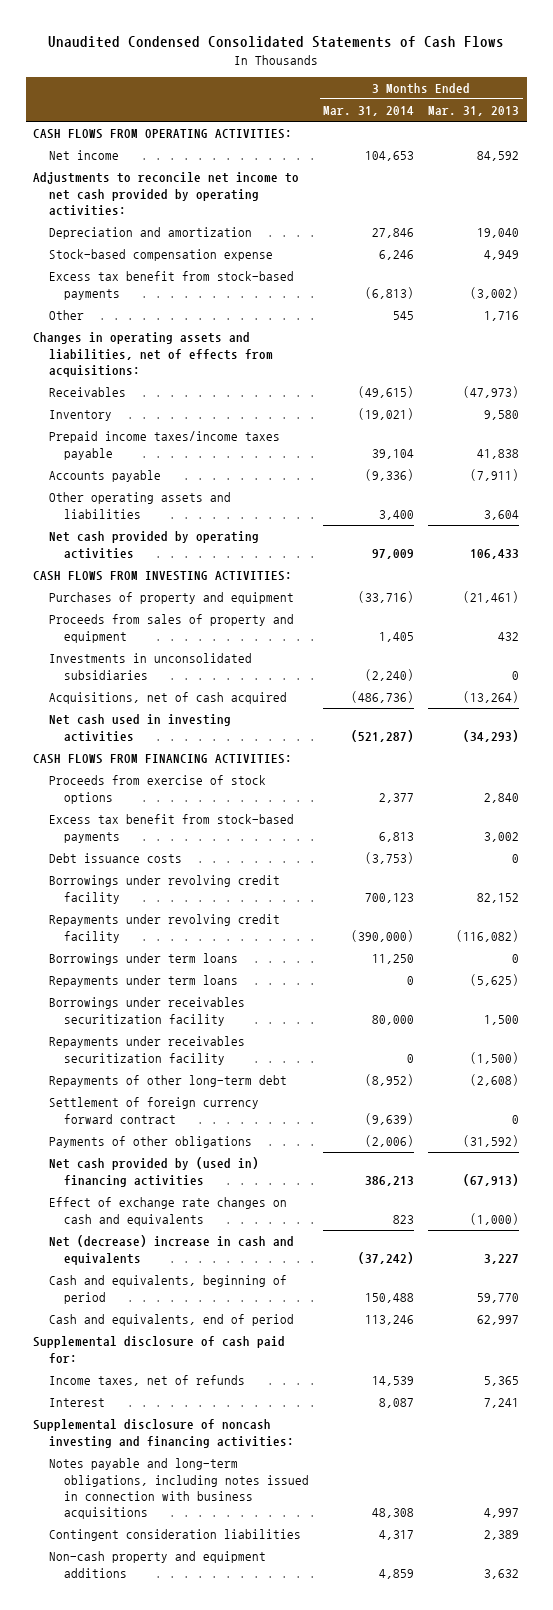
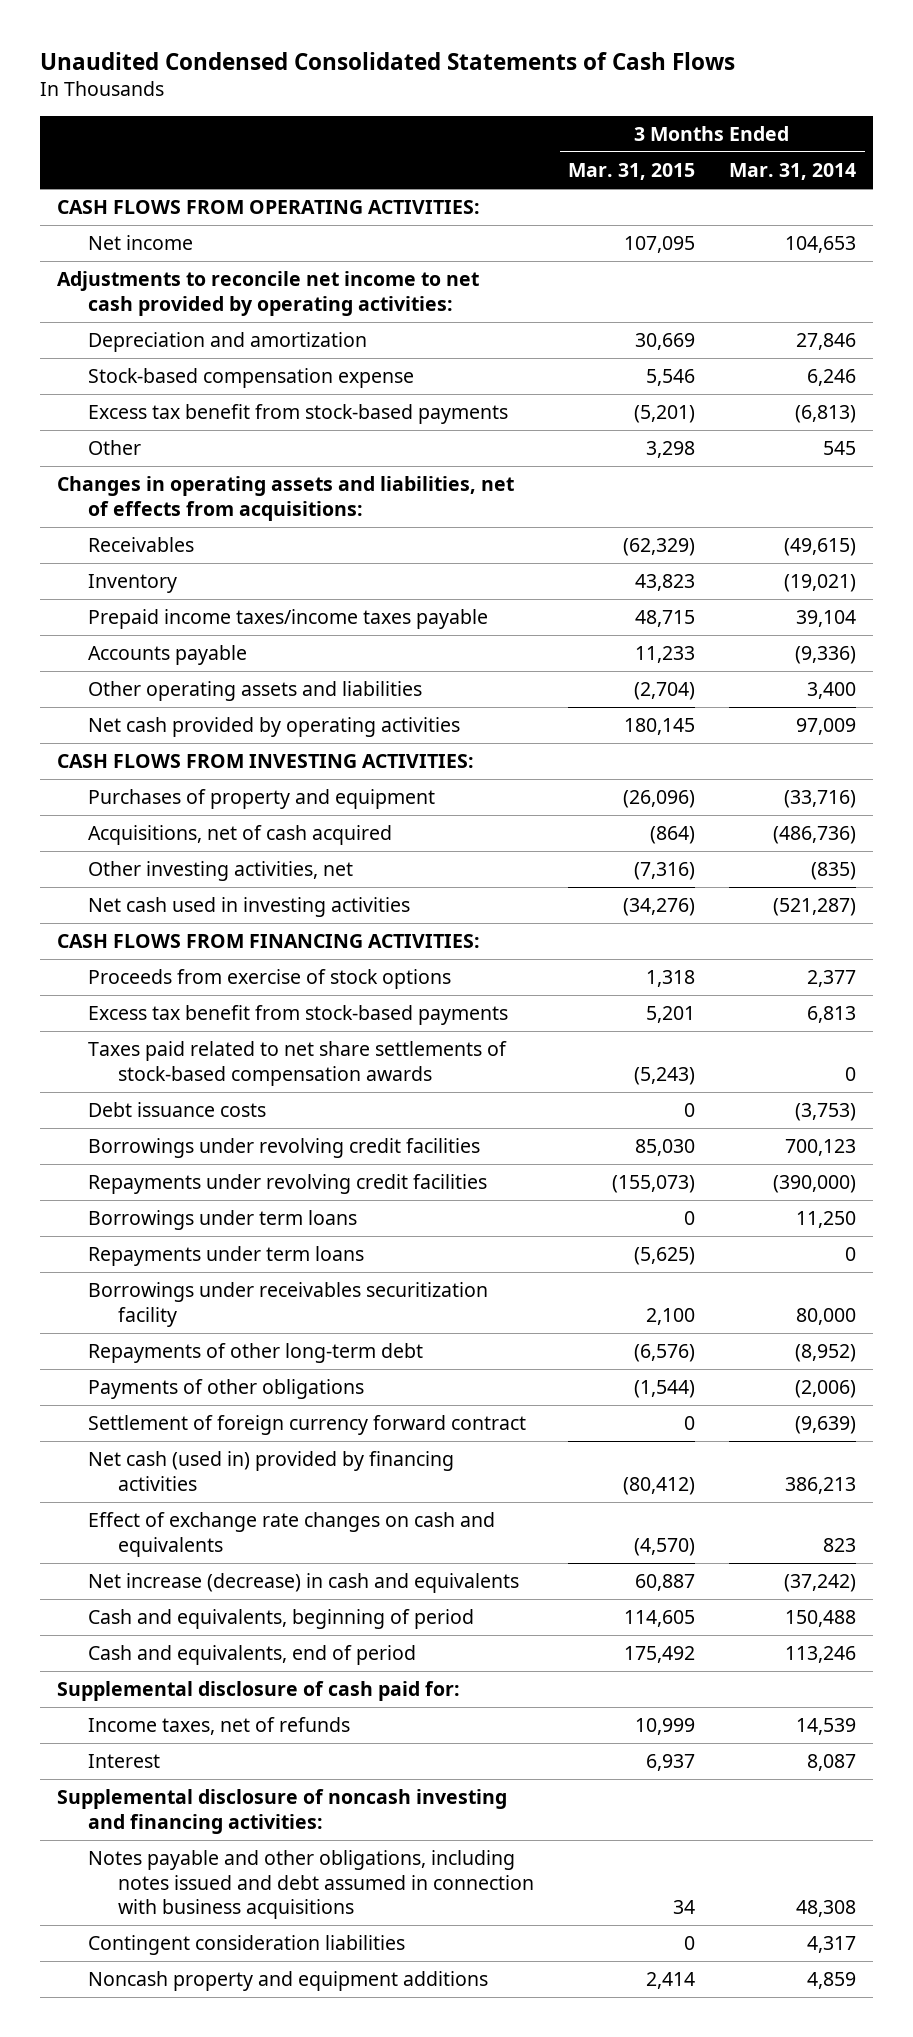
[428,106,520,117] Mar. 31, 2013 -> none
none -> [568,162,696,180] Mar. 31, 2015
[48,614,294,643] Proceeds from sales of property and equipment -> none
[48,653,252,680] Investments in unconsolidated subsidiaries -> none
none -> [87,861,353,882] Other investing activities, net
none -> [87,1041,507,1086] Taxes paid related to net share settlements of stock-based compensation awards
[48,875,280,904] Borrowings under revolving credit facility -> [87,1138,480,1159] Borrowings under revolving credit facilities
[48,914,280,943] Repayments under revolving credit facility -> [87,1174,487,1195] Repayments under revolving credit facilities
[48,1036,245,1065] Repayments under receivables securitization facility -> none
[48,1097,259,1124] Settlement of foreign currency forward contract -> [87,1415,526,1436] Settlement of foreign currency forward contract
[48,1157,259,1187] Net cash provided by (used in) financing activities -> [87,1451,454,1491] Net cash (used in) provided by financing activities
[48,1235,294,1265] Net (decrease) increase in cash and equivalents -> [87,1573,519,1594] Net increase (decrease) in cash and equivalents
[48,1458,310,1519] Notes payable and long-term obligations, including notes issued in connection with business acquisitions -> [87,1850,534,1920] Notes payable and other obligations, including notes issued and debt assumed in connection with business acquisitions
[48,1551,266,1578] Non-cash property and equipment additions -> [87,1971,488,1992] Noncash property and equipment additions

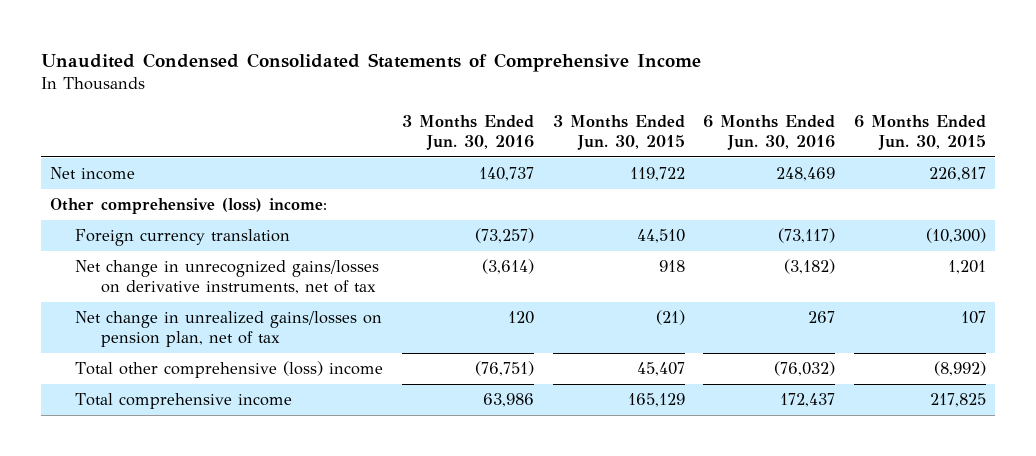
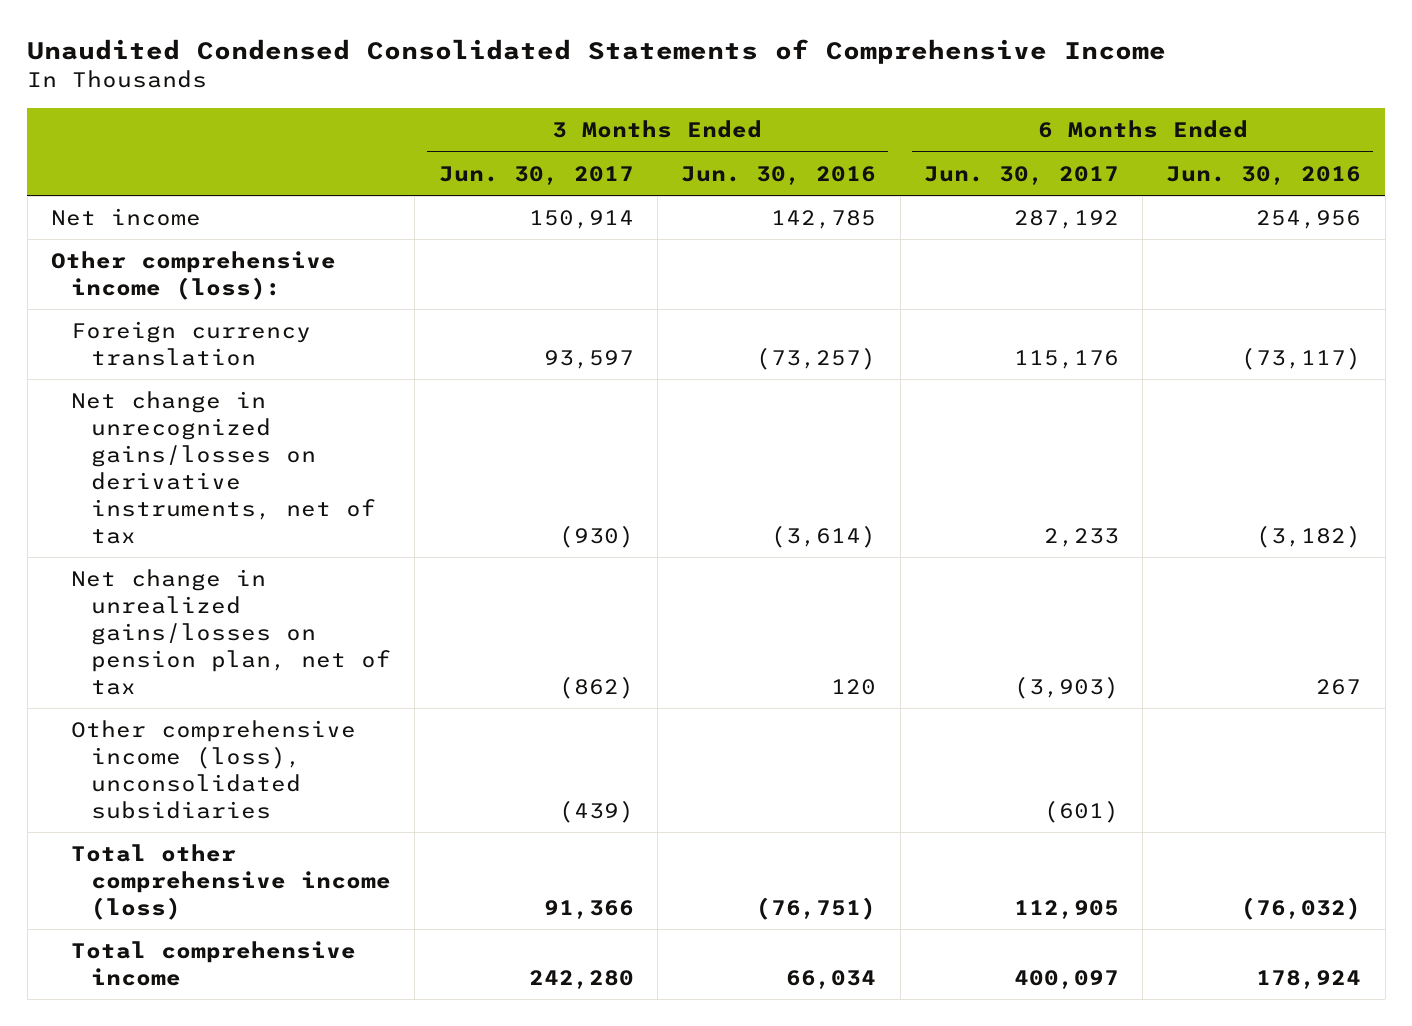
[552,114,685,150] 3 Months Ended Jun. 30, 2015 -> none
[853,114,986,150] 6 Months Ended Jun. 30, 2015 -> none
none -> [438,165,634,185] Jun. 30, 2017
none -> [923,165,1119,185] Jun. 30, 2017
[478,167,534,182] 140,737 -> [771,210,877,230] 142,785
[776,167,836,182] 248,469 -> [1256,210,1362,230] 254,956
[50,198,328,215] Other comprehensive (loss) income: -> [50,251,336,300] Other comprehensive income (loss):
none -> [70,720,356,819] Other comprehensive income (loss), unconsolidated subsidiaries
[75,361,384,379] Total other comprehensive (loss) income -> [70,844,392,920] Total other comprehensive income (loss)
[482,393,534,408] 63,986 -> [786,969,877,989] 66,034
[780,393,836,408] 172,437 -> [1256,969,1362,989] 178,924

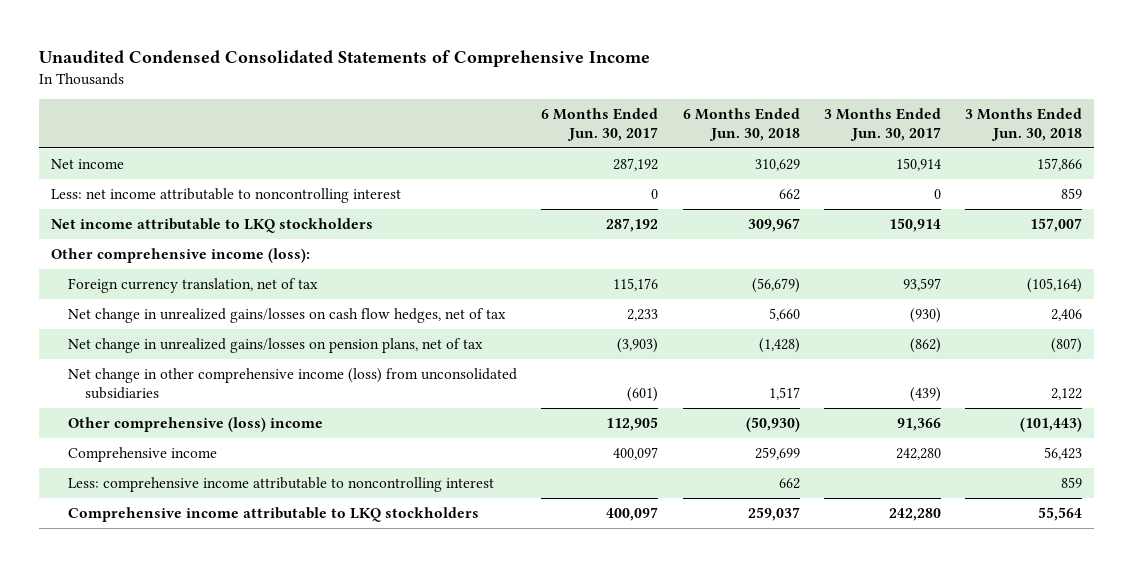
[681,165,877,185] Jun. 30, 2016 -> none
[1166,165,1362,185] Jun. 30, 2016 -> none
none -> [682,108,800,141] 6 Months Ended Jun. 30, 2018
none -> [965,108,1083,141] 3 Months Ended Jun. 30, 2018
none -> [50,188,401,204] Less: net income attributable to noncontrolling interest
none -> [50,218,373,234] Net income attributable to LKQ stockholders
[70,321,311,366] Foreign currency translation -> [68,278,319,294] Foreign currency translation, net of tax
[70,391,377,544] Net change in unrecognized gains/losses on derivative instruments, net of tax -> [68,308,507,324] Net change in unrealized gains/losses on cash flow hedges, net of tax
[70,569,392,695] Net change in unrealized gains/losses on pension plan, net of tax -> [68,338,484,354] Net change in unrealized gains/losses on pension plans, net of tax
[70,720,356,819] Other comprehensive income (loss), unconsolidated subsidiaries -> [68,368,518,399] Net change in other comprehensive income (loss) from unconsolidated subsidiaries
[70,844,392,920] Total other comprehensive income (loss) -> [68,417,324,433] Other comprehensive (loss) income
none -> [68,447,218,463] Comprehensive income
none -> [68,477,495,493] Less: comprehensive income attributable to noncontrolling interest
[70,941,356,986] Total comprehensive income -> [68,507,480,523] Comprehensive income attributable to LKQ stockholders

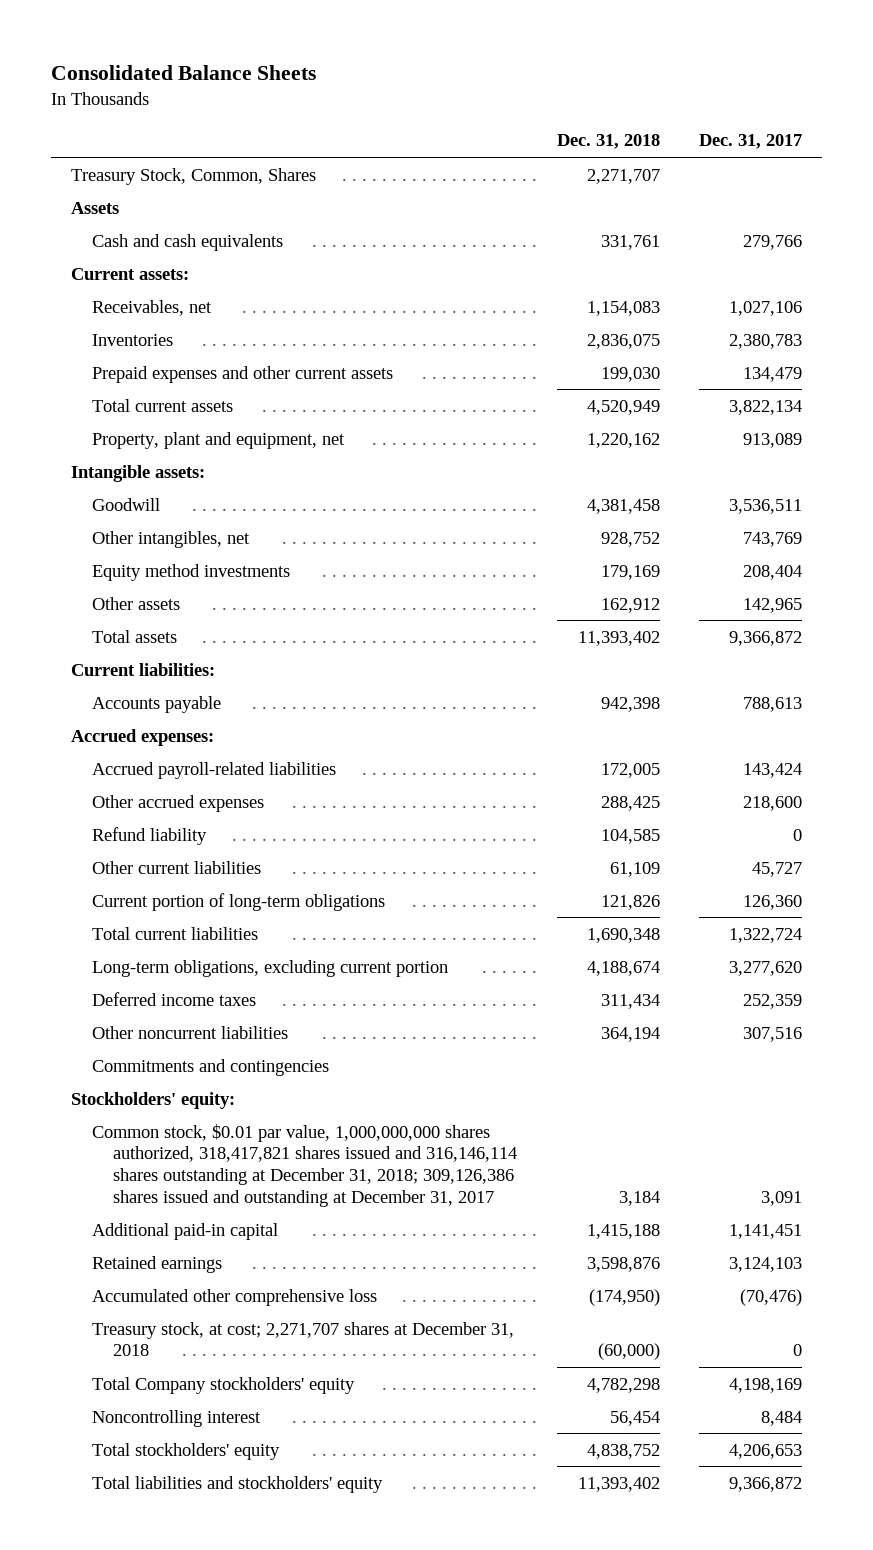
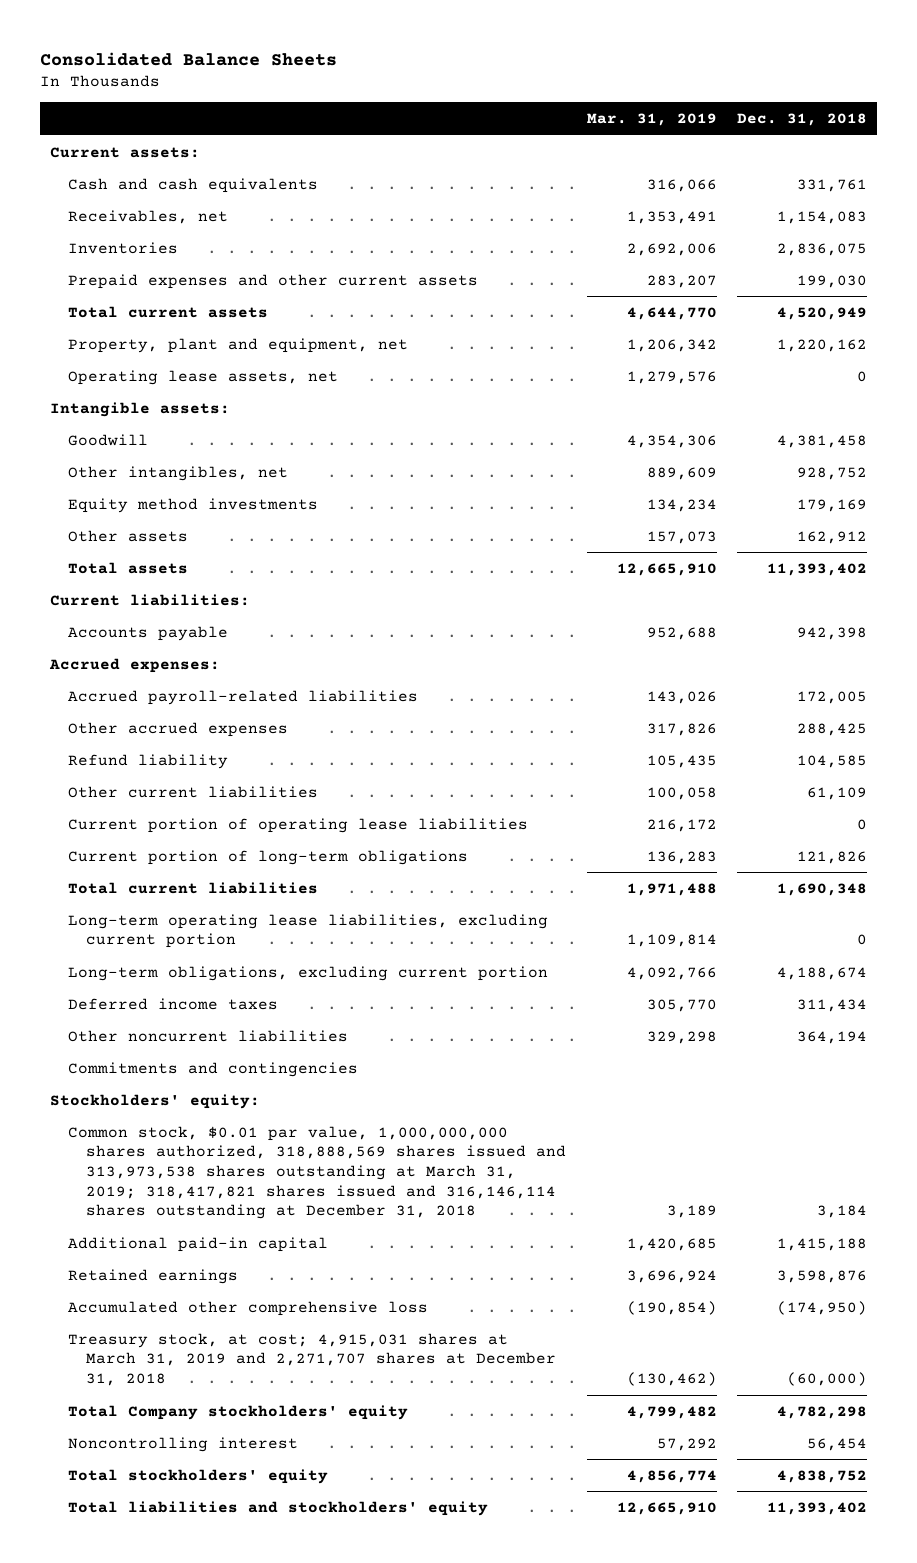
[699,134,803,150] Dec. 31, 2017 -> none
none -> [586,113,717,127] Mar. 31, 2019
[70,167,316,185] Treasury Stock, Common, Shares -> none
[70,201,119,214] Assets -> none
[92,233,284,251] Cash and cash equivalents -> [68,177,319,193] Cash and cash equivalents
none -> [68,369,339,385] Operating lease assets, net
none -> [68,817,529,833] Current portion of operating lease liabilities
none -> [68,913,549,949] Long-term operating lease liabilities, excluding current portion
[92,1123,518,1207] Common stock, $0.01 par value, 1,000,000,000 shares authorized, 318,417,821 shares issued and 316,146,114 shares outstanding at December 31, 2018; 309,126,386 shares issued and outstanding at December 31, 2017 -> [68,1125,567,1220] Common stock, $0.01 par value, 1,000,000,000 shares authorized, 318,888,569 shares issued and 313,973,538 shares outstanding at March 31, 2019; 318,417,821 shares issued and 316,146,114 shares outstanding at December 31, 2018
[92,1321,515,1357] Treasury stock, at cost; 2,271,707 shares at December 31, 2018 -> [68,1332,557,1387] Treasury stock, at cost; 4,915,031 shares at March 31, 2019 and 2,271,707 shares at December 31, 2018

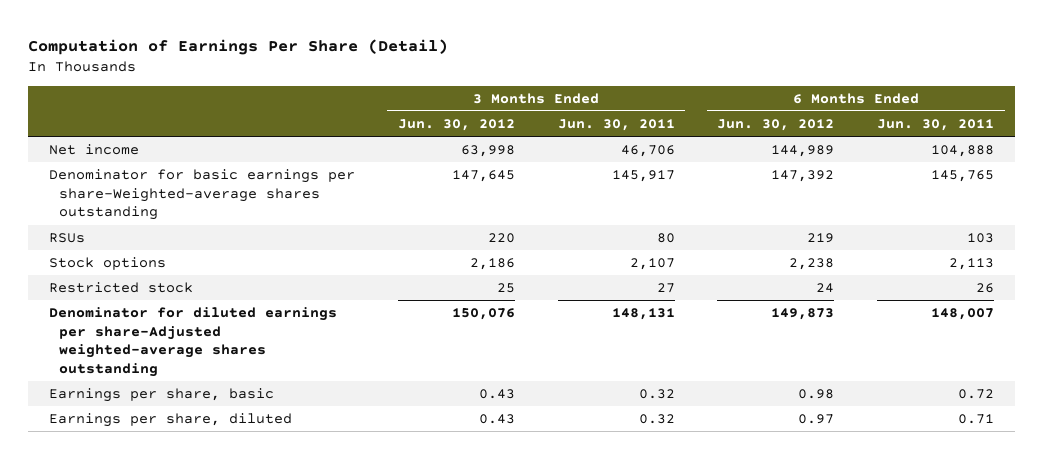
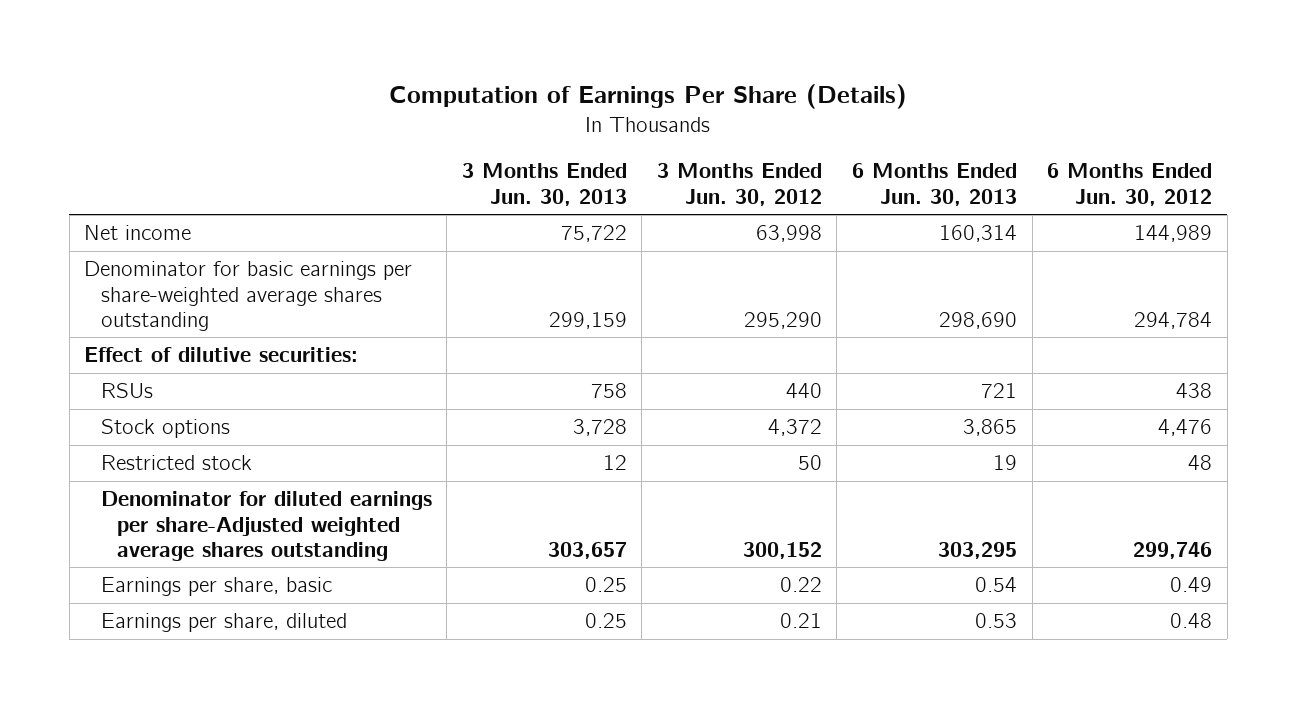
[27,38,448,55] Computation of Earnings Per Share (Detail) -> [389,83,908,109] Computation of Earnings Per Share (Details)
[557,118,675,131] Jun. 30, 2011 -> none
[877,118,995,131] Jun. 30, 2011 -> none
none -> [461,163,627,206] 3 Months Ended Jun. 30, 2013
none -> [851,163,1017,206] 6 Months Ended Jun. 30, 2013
[49,168,356,221] Denominator for basic earnings per share-Weighted-average shares outstanding -> [84,261,413,331] Denominator for basic earnings per share-weighted average shares outstanding
[451,169,515,182] 147,645 -> [743,311,822,329] 295,290
[771,169,835,182] 147,392 -> [1134,311,1213,329] 294,784
none -> [84,347,359,363] Effect of dilutive securities:
[487,232,515,243] 220 -> [785,383,822,399] 440
[807,232,835,243] 219 -> [1176,383,1213,399] 438
[469,257,515,270] 2,186 -> [767,419,822,437] 4,372
[789,257,835,270] 2,238 -> [1158,419,1213,437] 4,476
[496,282,515,293] 25 -> [797,455,822,471] 50
[816,282,835,293] 24 -> [1188,455,1213,471] 48
[49,306,338,378] Denominator for diluted earnings per share-Adjusted weighted-average shares outstanding -> [100,491,432,561] Denominator for diluted earnings per share-Adjusted weighted average shares outstanding
[451,307,515,320] 150,076 -> [742,541,822,559] 300,152
[771,307,835,320] 149,873 -> [1133,541,1213,559] 299,746
[478,388,515,399] 0.43 -> [779,577,822,593] 0.22
[798,388,835,399] 0.98 -> [1170,577,1213,593] 0.49
[478,413,515,424] 0.43 -> [779,613,822,629] 0.21
[798,413,835,424] 0.97 -> [1170,613,1213,629] 0.48

